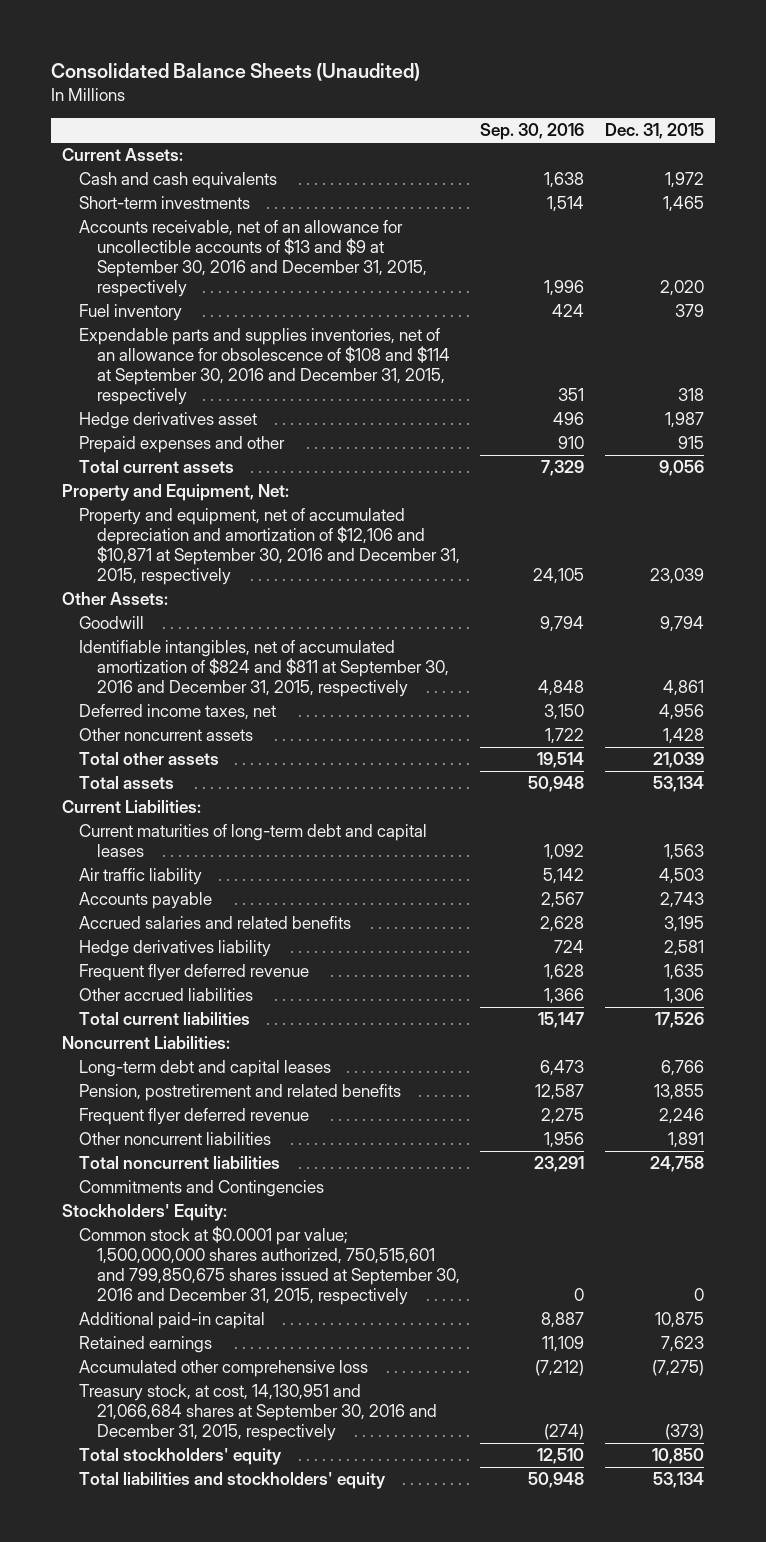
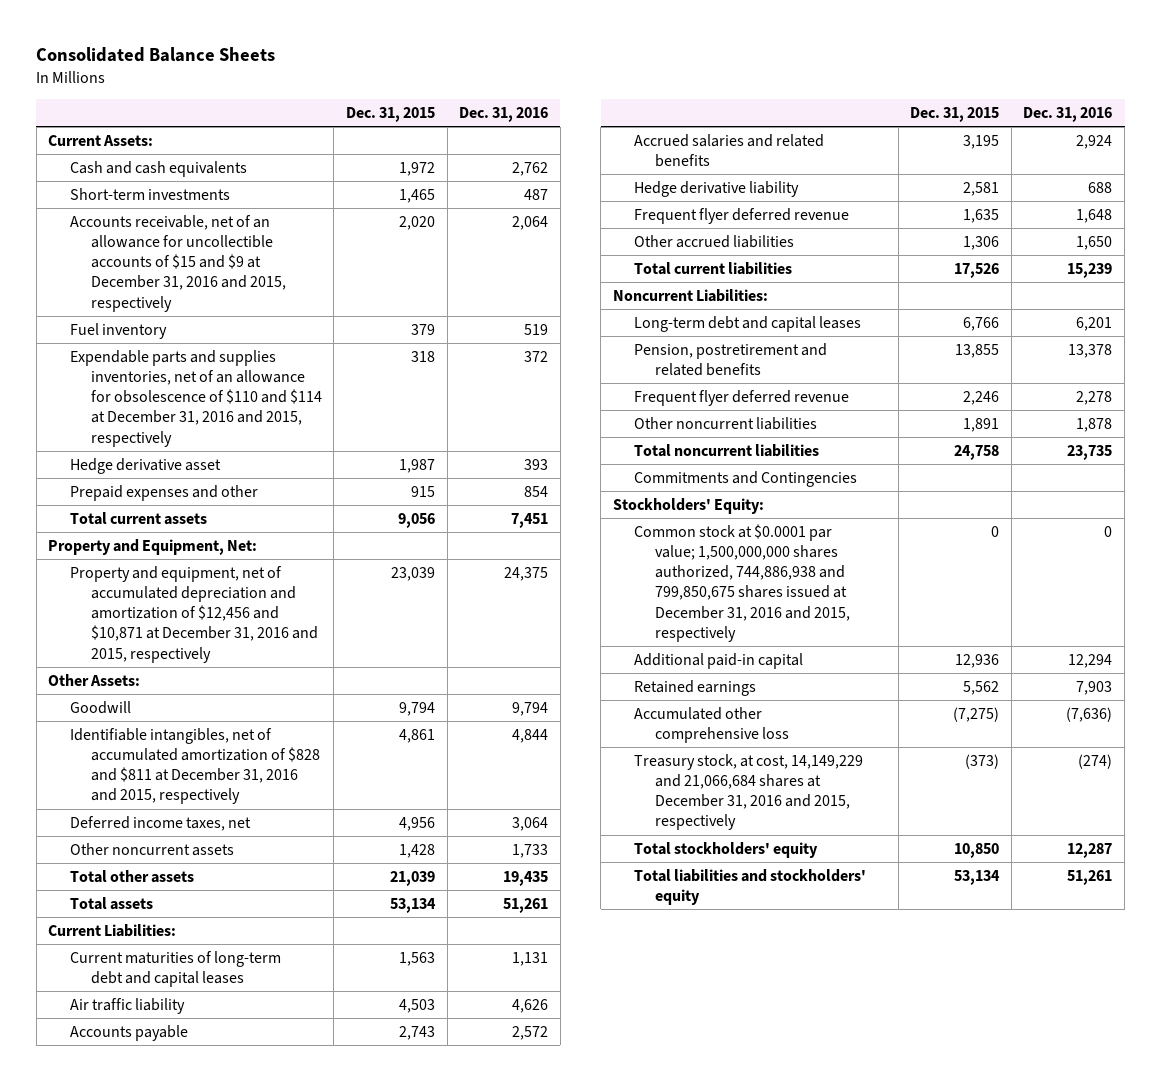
[51,62,421,81] Consolidated Balance Sheets (Unaudited) -> [36,47,276,63] Consolidated Balance Sheets
[480,123,585,141] Sep. 30, 2016 -> none
none -> [459,107,549,123] Dec. 31, 2016
[79,220,427,297] Accounts receivable, net of an allowance for uncollectible accounts of $13 and $9 at September 30, 2016 and December 31, 2015, respectively -> [69,214,286,312] Accounts receivable, net of an allowance for uncollectible accounts of $15 and $9 at December 31, 2016 and 2015, respectively
[79,328,450,405] Expendable parts and supplies inventories, net of an allowance for obsolescence of $108 and $114 at September 30, 2016 and December 31, 2015, respectively -> [69,349,322,447] Expendable parts and supplies inventories, net of an allowance for obsolescence of $110 and $114 at December 31, 2016 and 2015, respectively
[79,412,258,430] Hedge derivatives asset -> [69,457,221,474] Hedge derivative asset
[79,508,460,585] Property and equipment, net of accumulated depreciation and amortization of $12,106 and $10,871 at September 30, 2016 and December 31, 2015, respectively -> [69,565,318,663] Property and equipment, net of accumulated depreciation and amortization of $12,456 and $10,871 at December 31, 2016 and 2015, respectively
[79,640,449,697] Identifiable intangibles, net of accumulated amortization of $824 and $811 at September 30, 2016 and December 31, 2015, respectively -> [69,727,320,805] Identifiable intangibles, net of accumulated amortization of $828 and $811 at December 31, 2016 and 2015, respectively
[79,940,272,958] Hedge derivatives liability -> [633,180,799,197] Hedge derivative liability
[79,1226,460,1305] Common stock at $0.0001 par value; 1,500,000,000 shares authorized, 750,515,601 and 799,850,675 shares issued at September 30, 2016 and December 31, 2015, respectively -> [633,523,851,642] Common stock at $0.0001 par value; 1,500,000,000 shares authorized, 744,886,938 and 799,850,675 shares issued at December 31, 2016 and 2015, respectively
[655,1312,705,1329] 10,875 -> [955,653,1000,668] 12,936
[661,1336,705,1353] 7,623 -> [963,680,1000,695] 5,562
[79,1384,437,1441] Treasury stock, at cost, 14,130,951 and 21,066,684 shares at September 30, 2016 and December 31, 2015, respectively -> [633,753,863,831] Treasury stock, at cost, 14,149,229 and 21,066,684 shares at December 31, 2016 and 2015, respectively

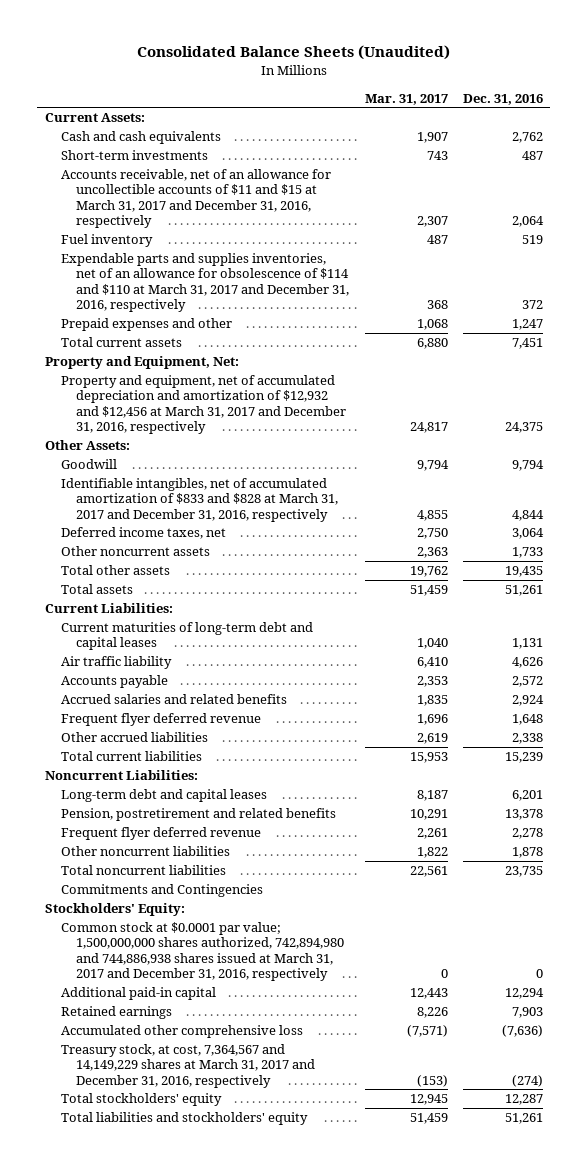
[36,47,276,63] Consolidated Balance Sheets -> [136,45,450,61] Consolidated Balance Sheets (Unaudited)
[345,107,435,123] Dec. 31, 2015 -> none
none -> [364,93,448,105] Mar. 31, 2017
[69,214,286,312] Accounts receivable, net of an allowance for uncollectible accounts of $15 and $9 at December 31, 2016 and 2015, respectively -> [60,169,331,228] Accounts receivable, net of an allowance for uncollectible accounts of $11 and $15 at March 31, 2017 and December 31, 2016, respectively
[69,457,221,474] Hedge derivative asset -> none
[69,349,322,447] Expendable parts and supplies inventories, net of an allowance for obsolescence of $110 and $114 at December 31, 2016 and 2015, respectively -> [60,253,350,312] Expendable parts and supplies inventories, net of an allowance for obsolescence of $114 and $110 at March 31, 2017 and December 31, 2016, respectively
[524,485,549,497] 854 -> [511,319,543,331] 1,247
[69,565,318,663] Property and equipment, net of accumulated depreciation and amortization of $12,456 and $10,871 at December 31, 2016 and 2015, respectively -> [60,375,347,434] Property and equipment, net of accumulated depreciation and amortization of $12,932 and $12,456 at March 31, 2017 and December 31, 2016, respectively
[69,727,320,805] Identifiable intangibles, net of accumulated amortization of $828 and $811 at December 31, 2016 and 2015, respectively -> [60,478,339,522] Identifiable intangibles, net of accumulated amortization of $833 and $828 at March 31, 2017 and December 31, 2016, respectively
[633,180,799,197] Hedge derivative liability -> none
[1076,235,1113,250] 1,650 -> [511,733,543,745] 2,338
[633,523,851,642] Common stock at $0.0001 par value; 1,500,000,000 shares authorized, 744,886,938 and 799,850,675 shares issued at December 31, 2016 and 2015, respectively -> [60,922,345,981] Common stock at $0.0001 par value; 1,500,000,000 shares authorized, 742,894,980 and 744,886,938 shares issued at March 31, 2017 and December 31, 2016, respectively
[633,753,863,831] Treasury stock, at cost, 14,149,229 and 21,066,684 shares at December 31, 2016 and 2015, respectively -> [60,1044,316,1088] Treasury stock, at cost, 7,364,567 and 14,149,229 shares at March 31, 2017 and December 31, 2016, respectively

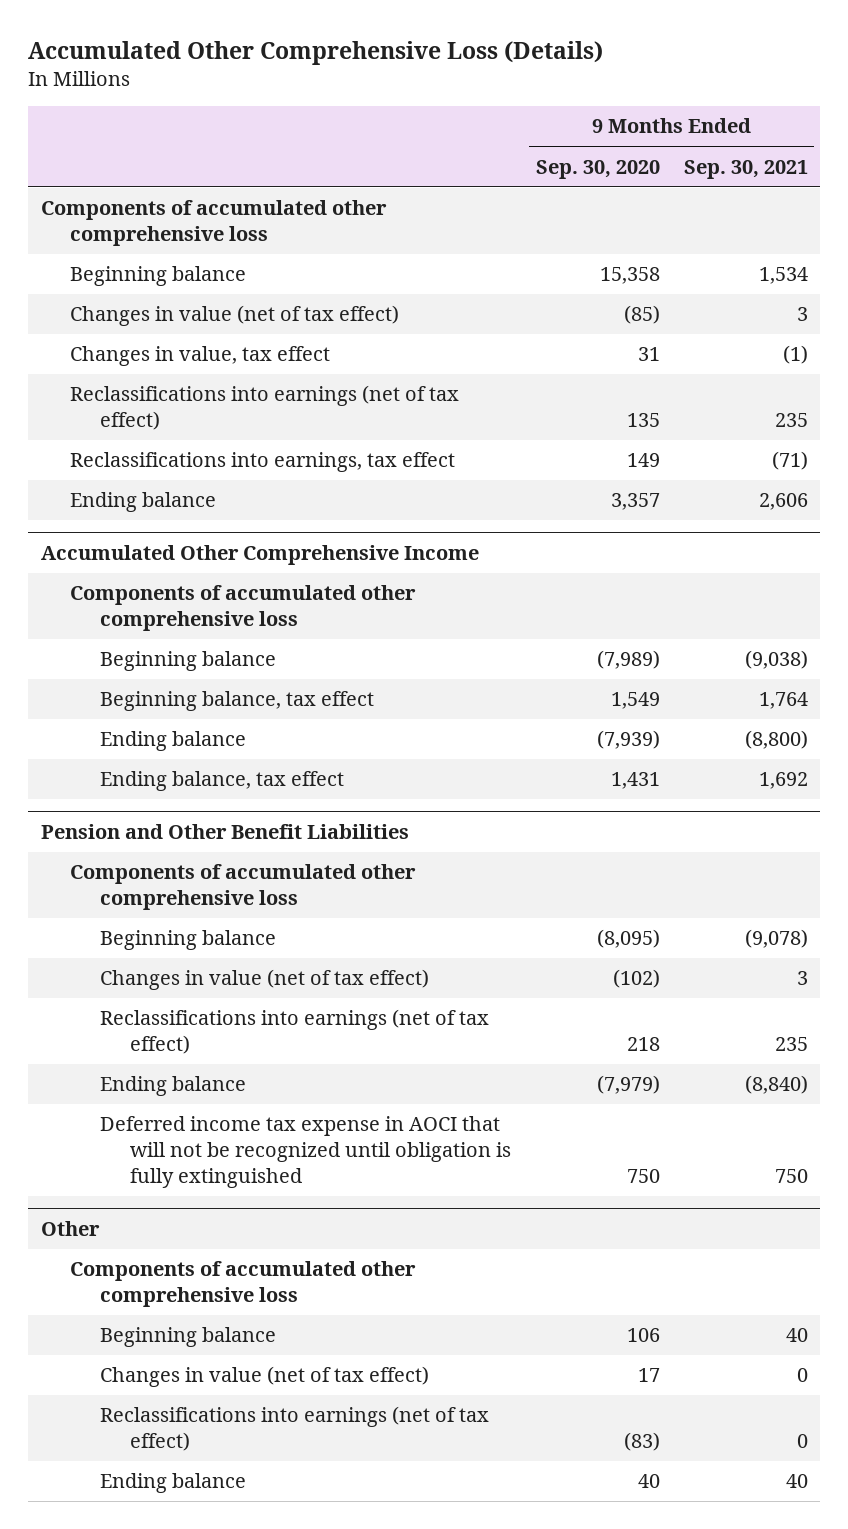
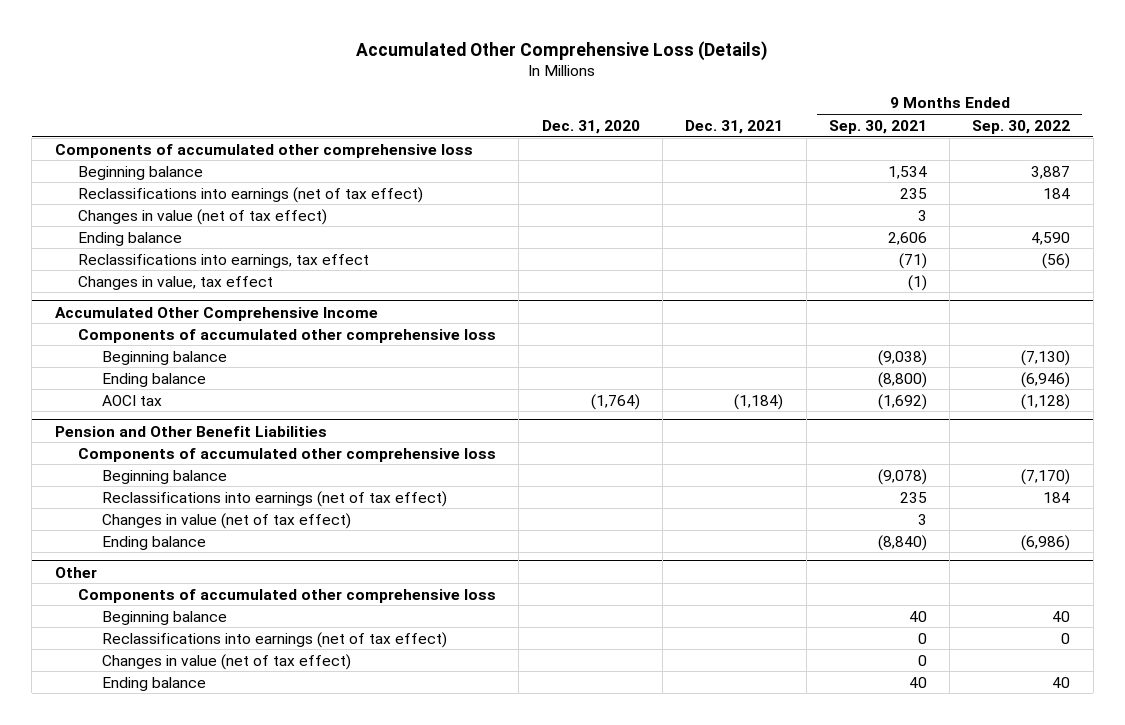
[535,159,660,179] Sep. 30, 2020 -> none
none -> [541,119,640,134] Dec. 31, 2020
none -> [685,119,784,134] Dec. 31, 2021
none -> [972,119,1071,134] Sep. 30, 2022
[70,305,400,327] Changes in value (net of tax effect) -> [78,208,328,225] Changes in value (net of tax effect)
[70,452,456,473] Reclassifications into earnings, tax effect -> [78,253,370,268] Reclassifications into earnings, tax effect
[70,346,331,367] Changes in value, tax effect -> [78,275,274,290] Changes in value, tax effect
[100,691,375,712] Beginning balance, tax effect -> none
[100,771,345,792] Ending balance, tax effect -> [101,394,162,406] AOCI tax
[758,772,808,790] 1,692 -> [877,393,927,410] (1,692)
[100,969,430,991] Changes in value (net of tax effect) -> [101,512,351,529] Changes in value (net of tax effect)
[100,1116,512,1188] Deferred income tax expense in AOCI that will not be recognized until obligation is fully extinguished -> none
[100,1366,430,1388] Changes in value (net of tax effect) -> [101,653,351,670] Changes in value (net of tax effect)

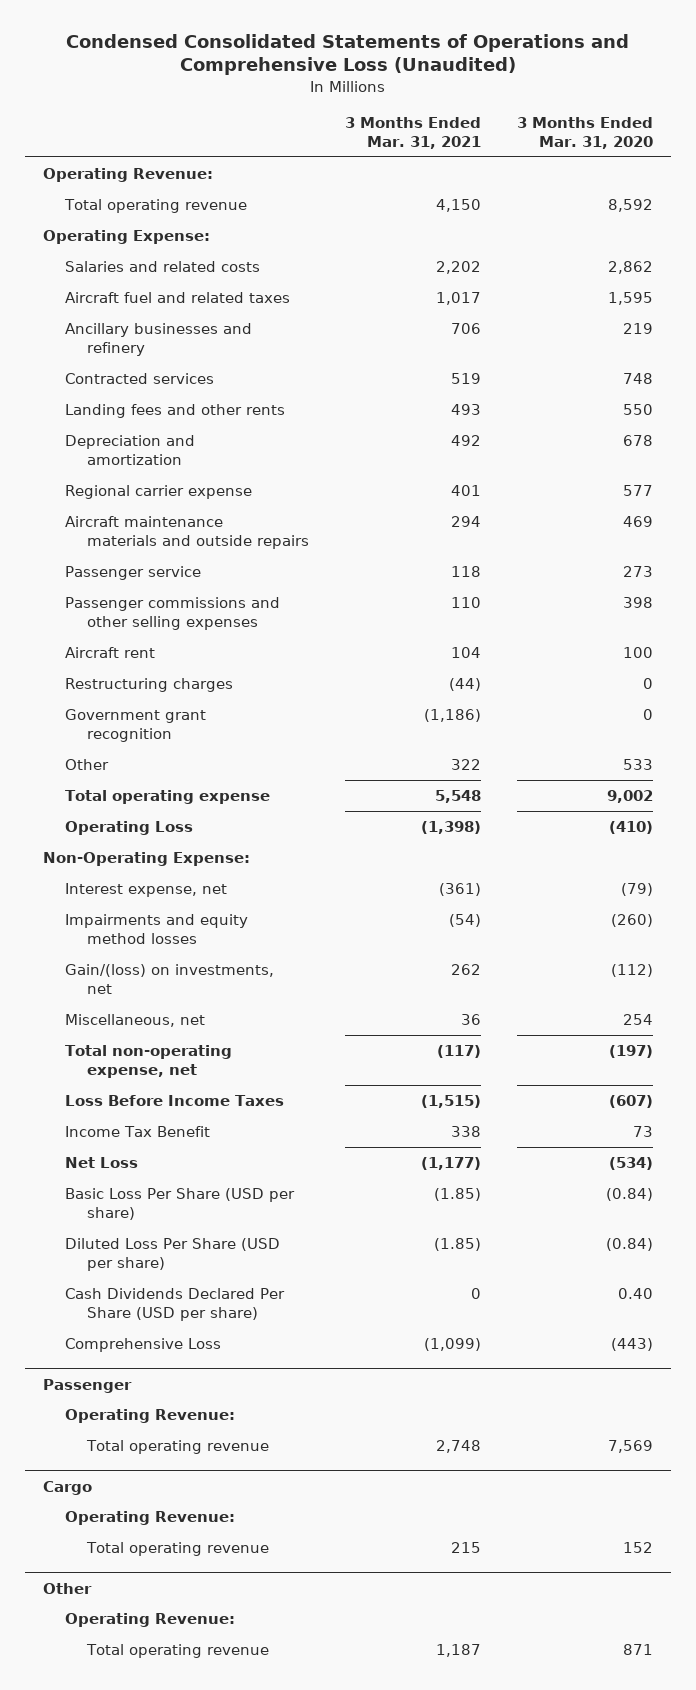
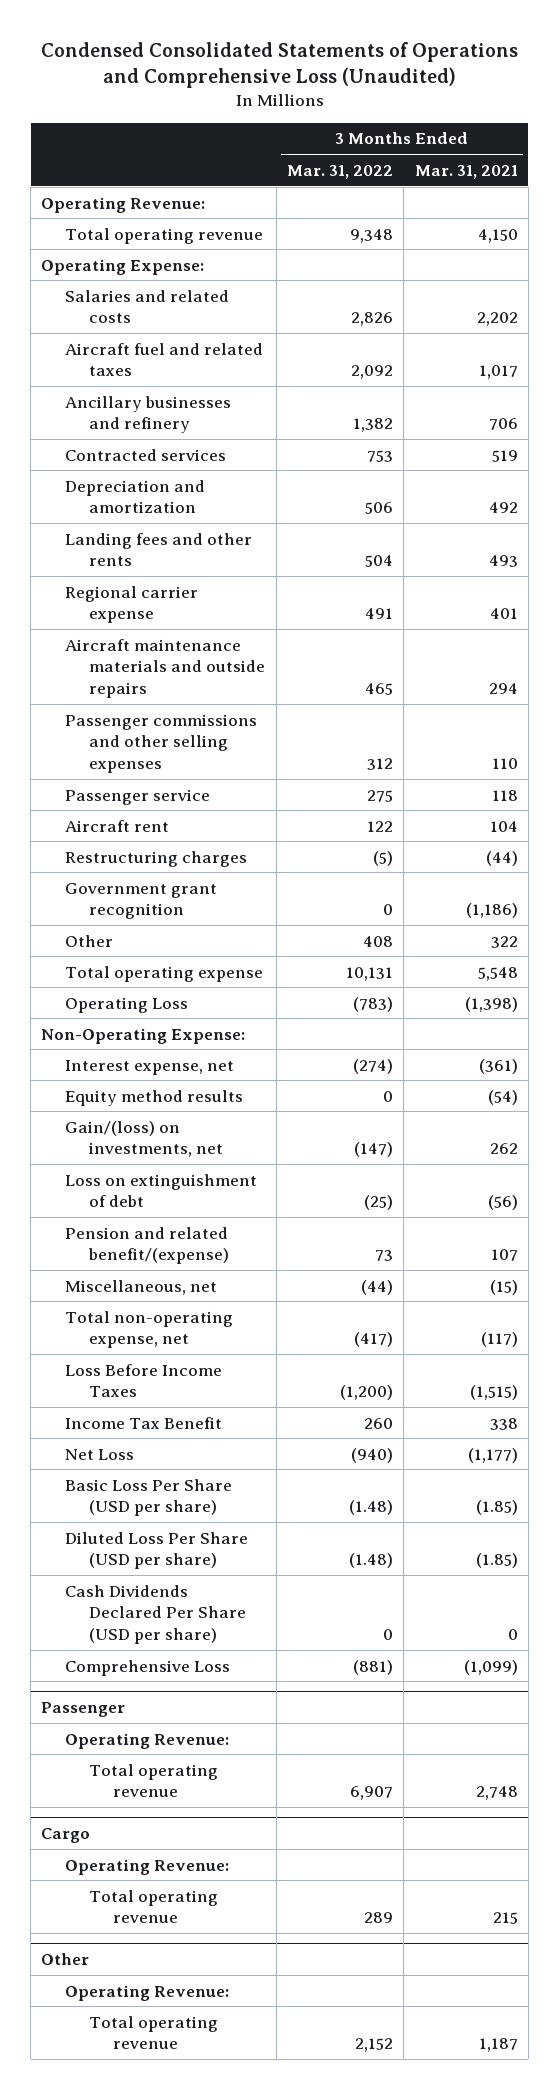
[517,116,654,150] 3 Months Ended Mar. 31, 2020 -> none
none -> [286,164,393,179] Mar. 31, 2022
[64,403,285,418] Landing fees and other rents -> [65,532,253,567] Landing fees and other rents
[64,565,201,580] Passenger service -> [65,788,211,805] Passenger service
[64,913,248,945] Impairments and equity method losses -> [65,1089,244,1106] Equity method results
none -> [65,1173,258,1208] Loss on extinguishment of debt
none -> [65,1226,230,1265] Pension and related benefit/(expense)
[461,1013,482,1025] 36 -> [489,1279,518,1295] (15)

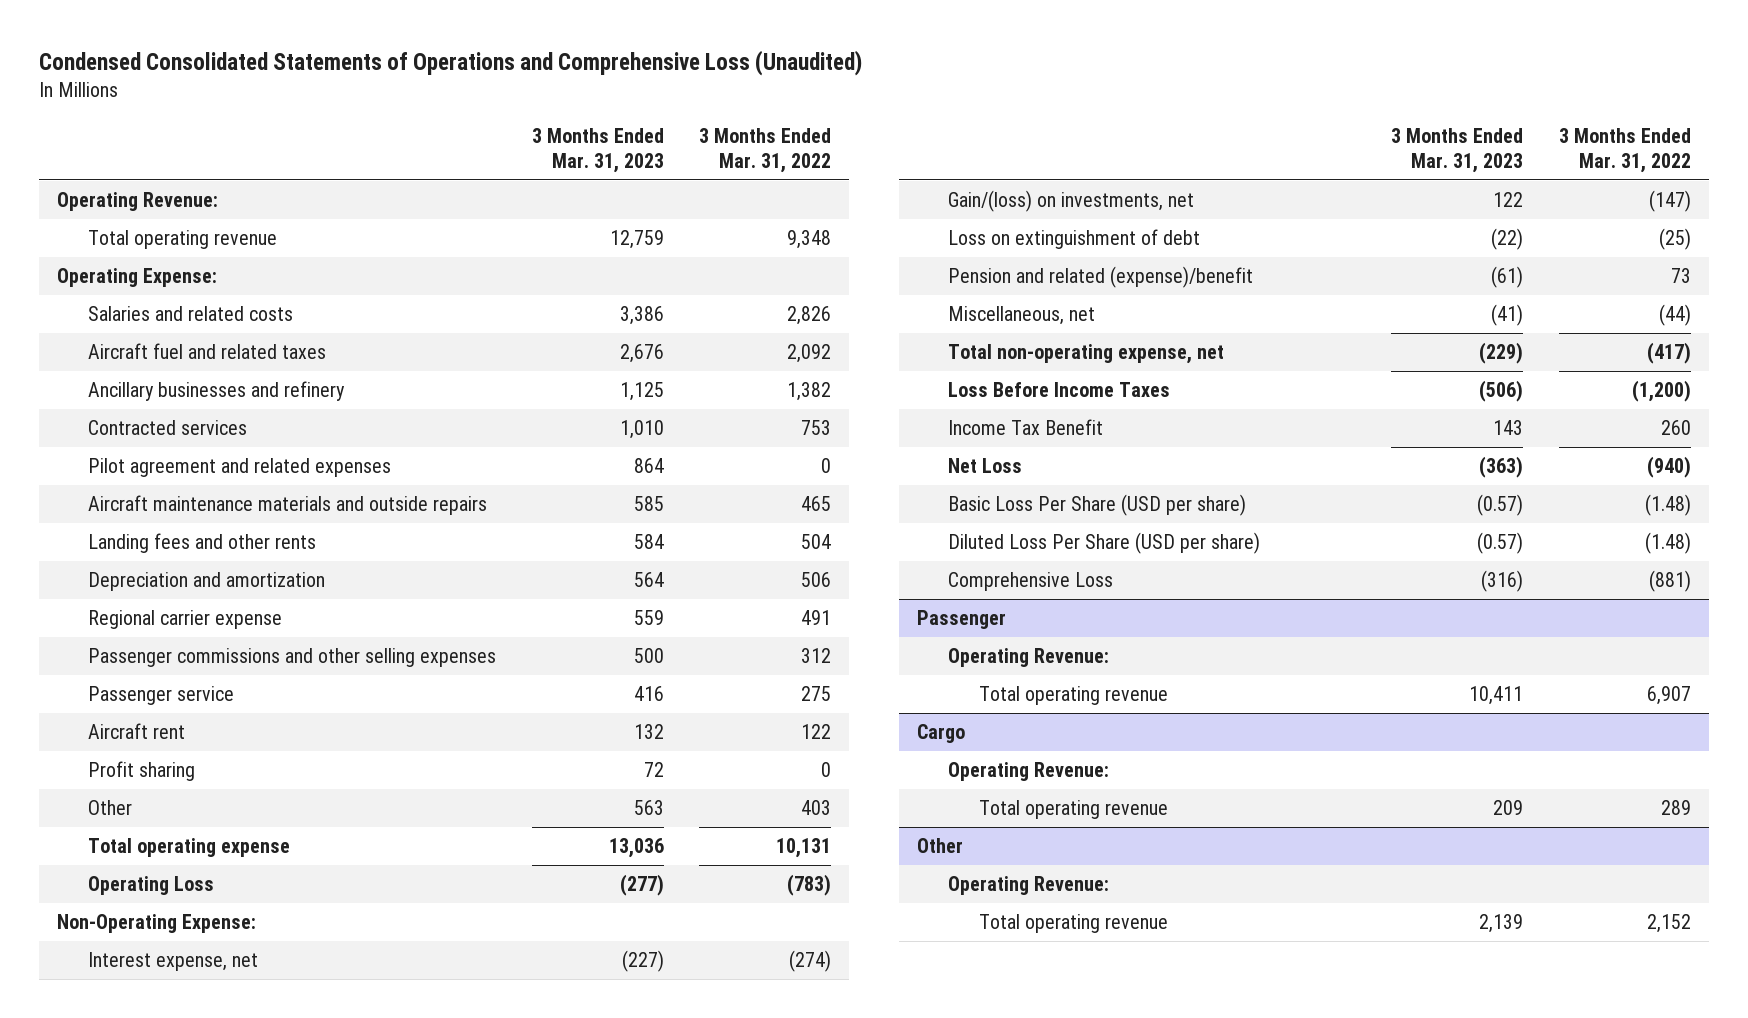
[414,164,518,179] Mar. 31, 2021 -> none
none -> [531,128,664,173] 3 Months Ended Mar. 31, 2023
none -> [87,457,391,477] Pilot agreement and related expenses
[65,638,266,699] Aircraft maintenance materials and outside repairs -> [87,494,487,515] Aircraft maintenance materials and outside repairs
[65,479,206,514] Depreciation and amortization -> [87,571,325,591] Depreciation and amortization
[65,850,248,867] Restructuring charges -> none
[65,882,218,920] Government grant recognition -> none
none -> [87,760,195,781] Profit sharing
[362,935,393,947] 408 -> [801,799,832,815] 403
[65,1089,244,1106] Equity method results -> none
[65,1226,230,1265] Pension and related benefit/(expense) -> [947,265,1253,288] Pension and related (expense)/benefit
[65,1584,247,1645] Cash Dividends Declared Per Share (USD per share) -> none

